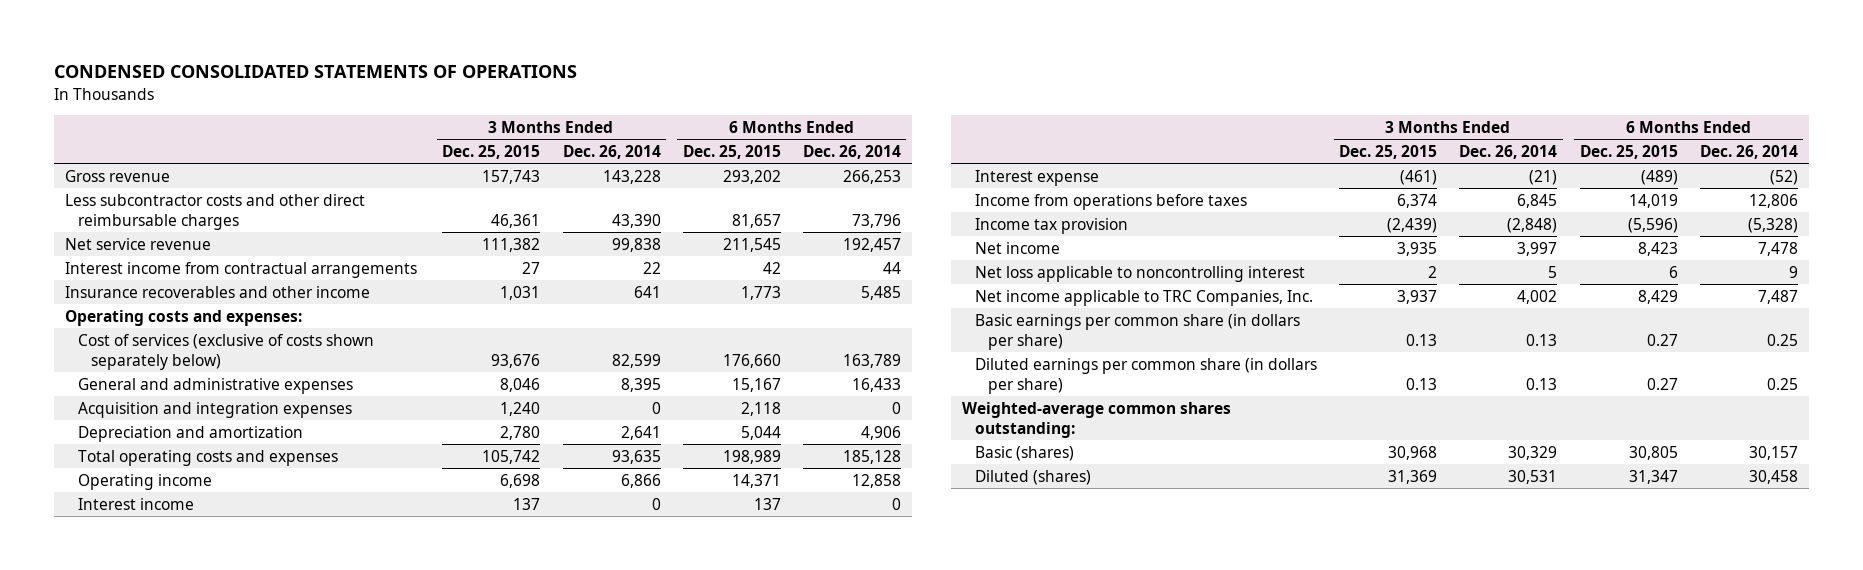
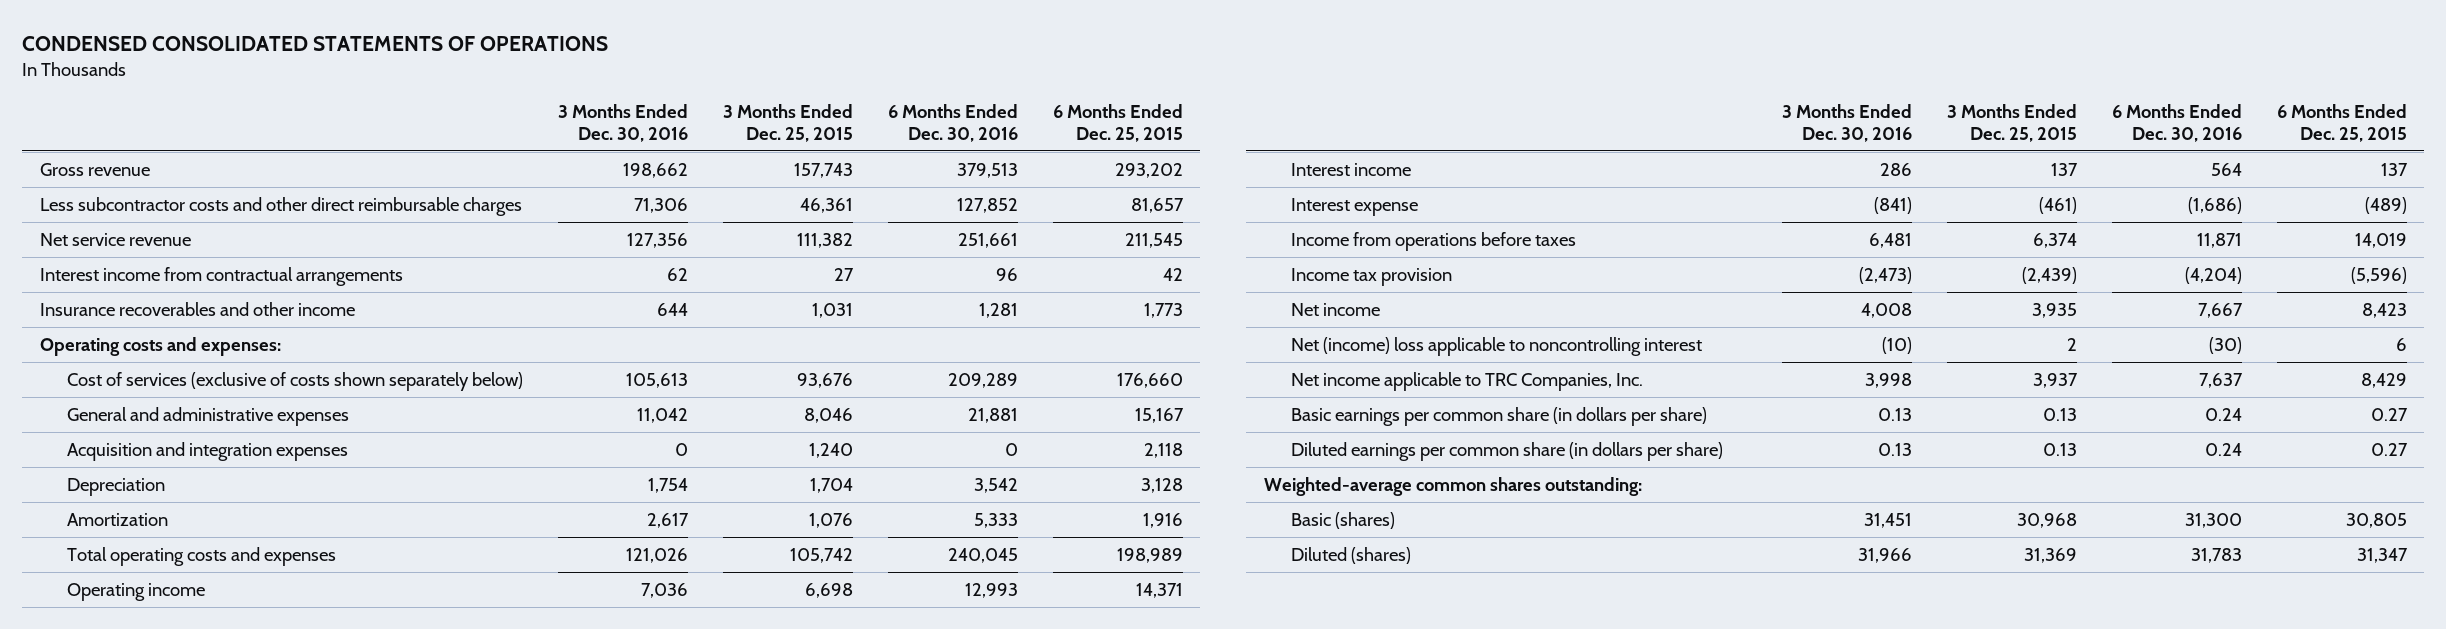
[562,145,661,160] Dec. 26, 2014 -> none
[802,145,901,160] Dec. 26, 2014 -> none
none -> [557,104,688,142] 3 Months Ended Dec. 30, 2016
none -> [887,104,1018,142] 6 Months Ended Dec. 30, 2016
[78,425,304,442] Depreciation and amortization -> none
none -> [66,478,165,497] Depreciation
none -> [66,513,168,527] Amortization
[975,265,1306,282] Net loss applicable to noncontrolling interest -> [1290,337,1702,357] Net (income) loss applicable to noncontrolling interest

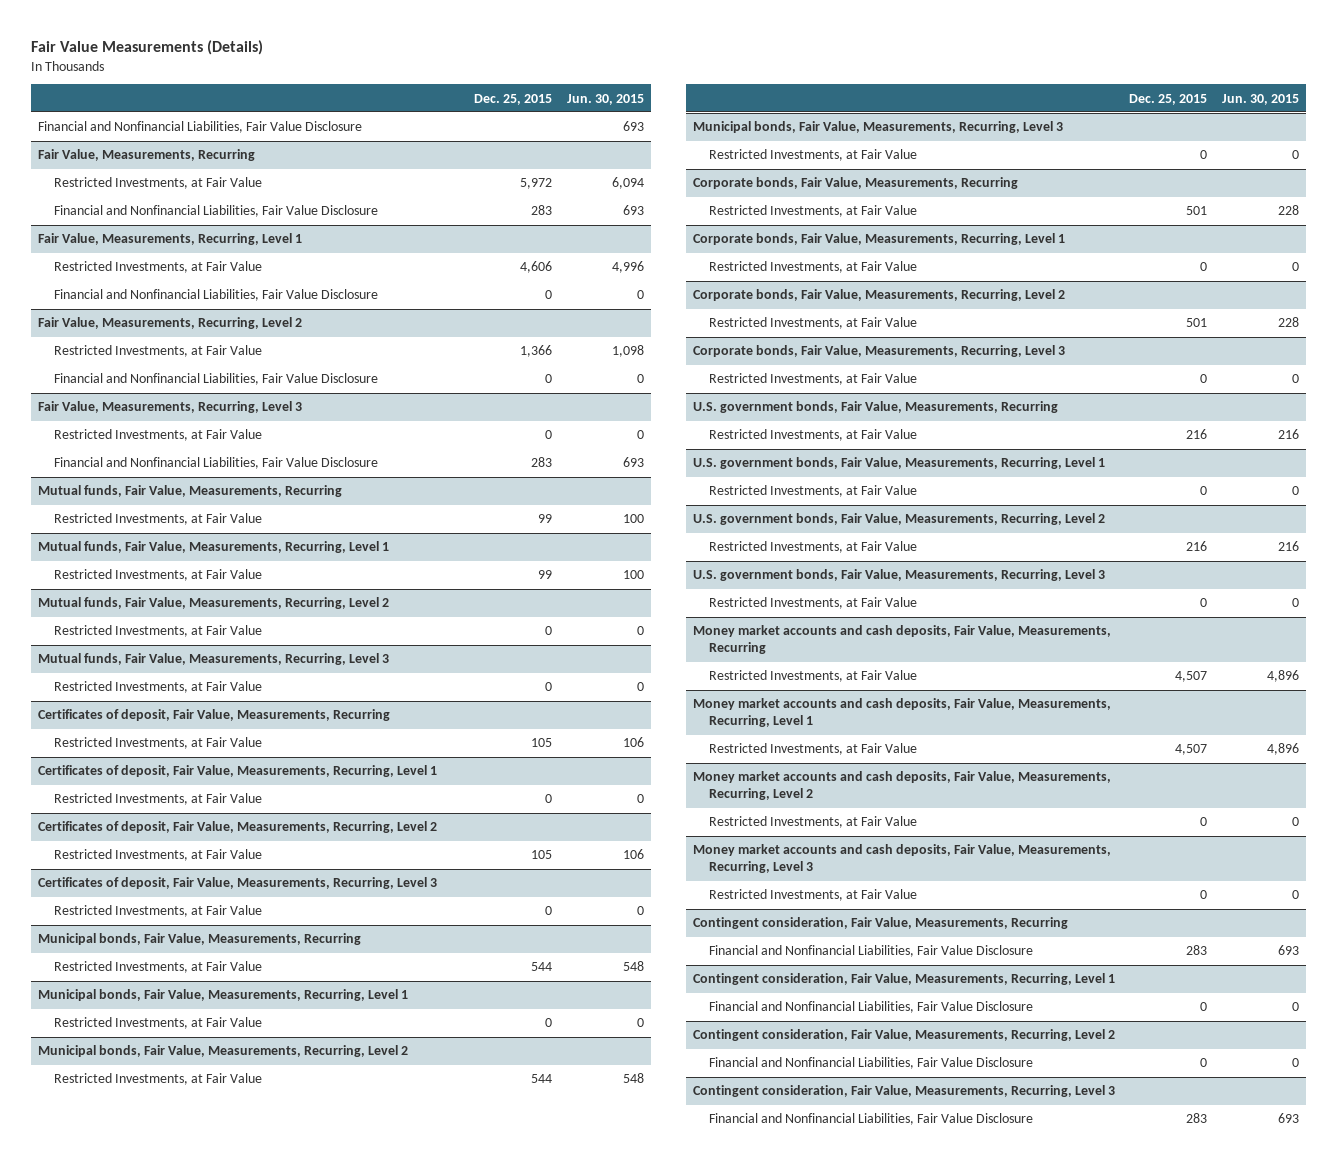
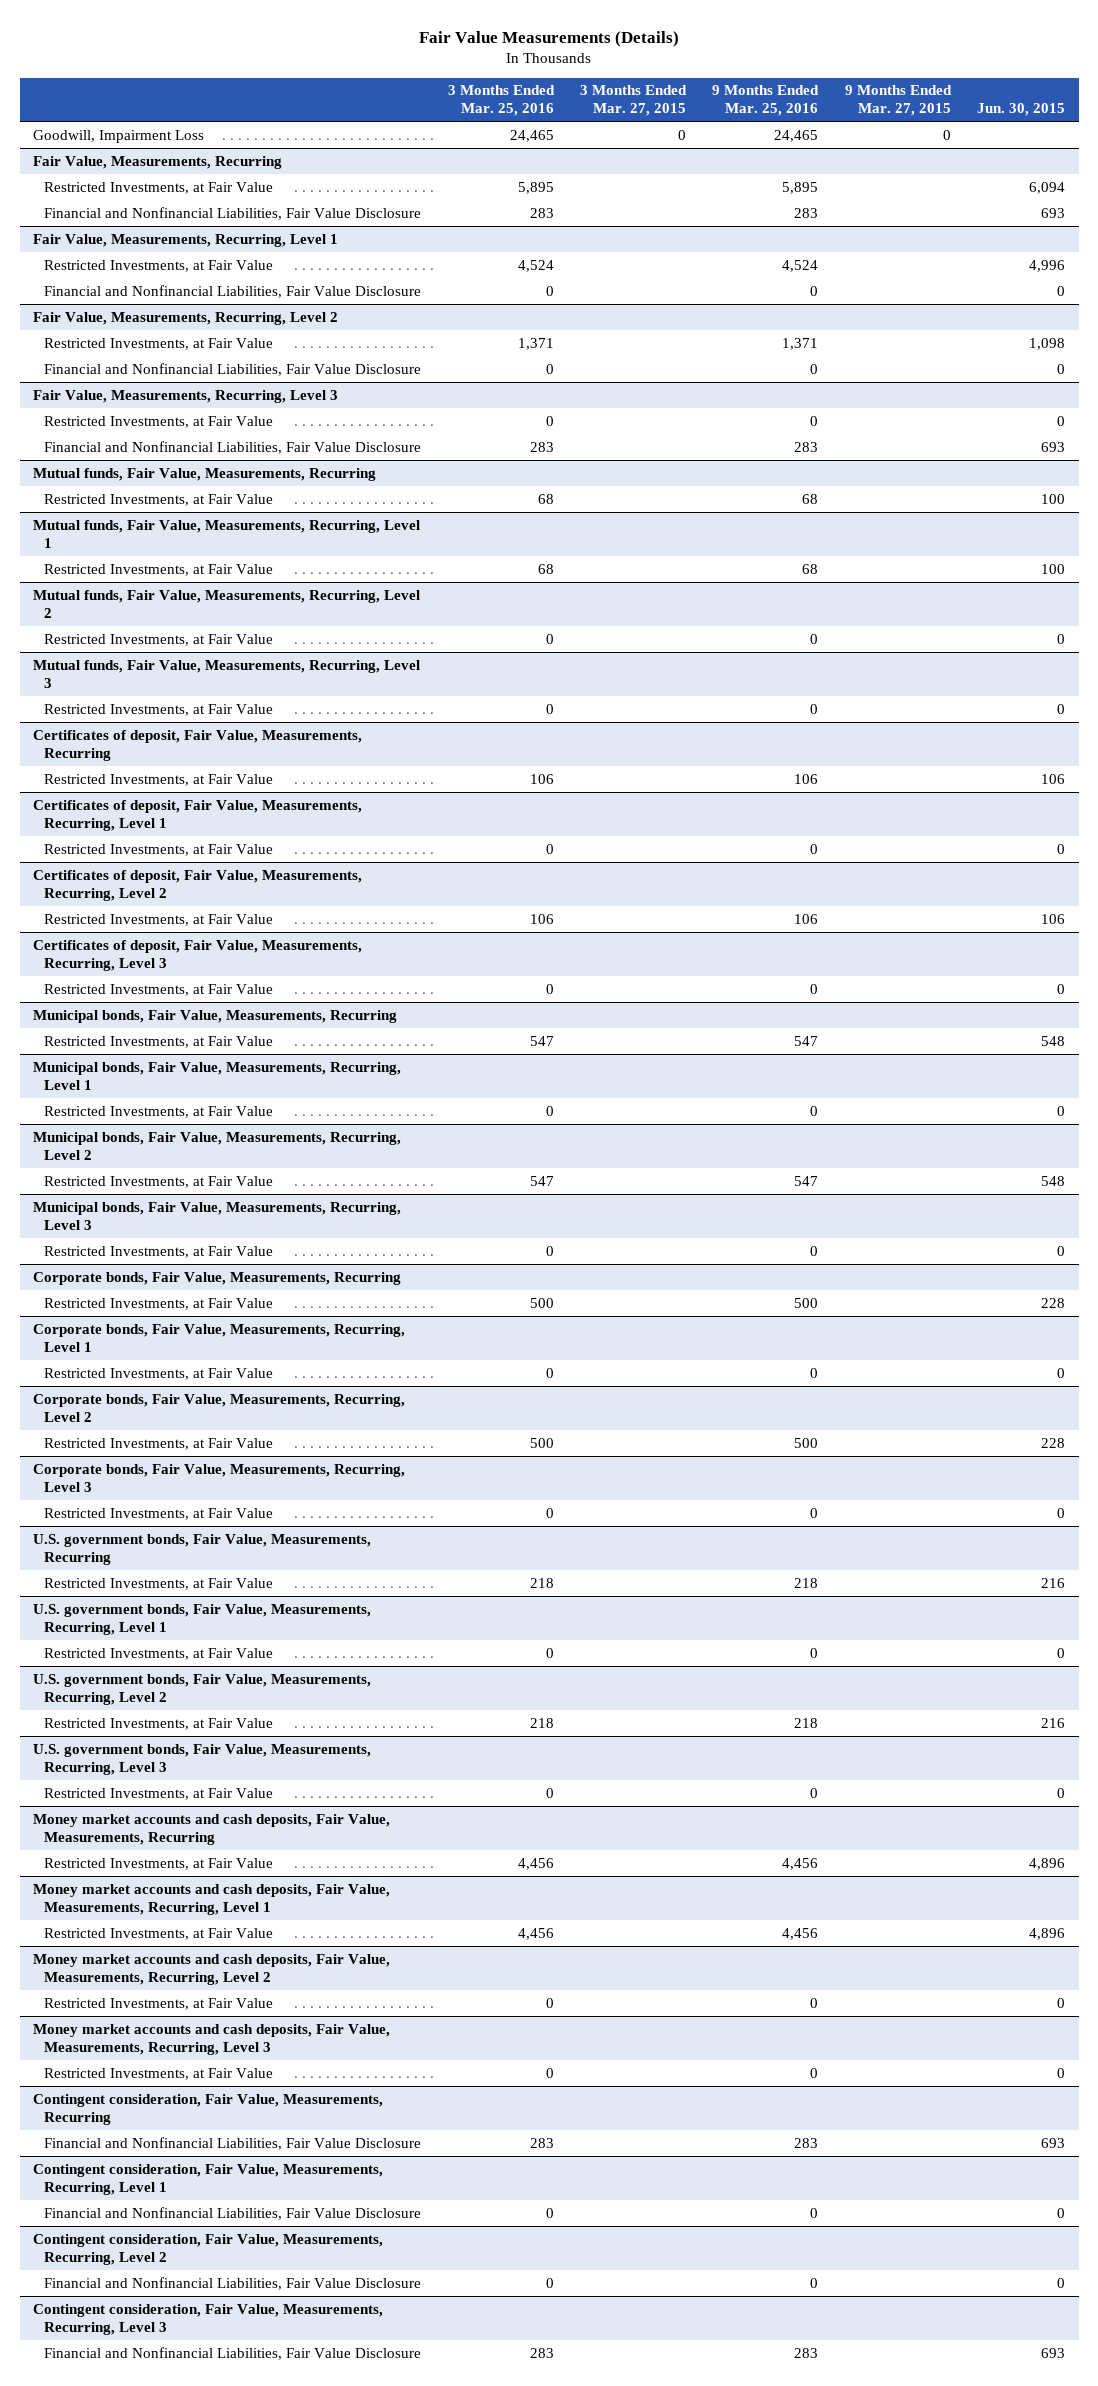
[474,93,553,105] Dec. 25, 2015 -> none
none -> [447,85,555,117] 3 Months Ended Mar. 25, 2016
none -> [580,85,688,117] 3 Months Ended Mar. 27, 2015
none -> [712,85,820,117] 9 Months Ended Mar. 25, 2016
none -> [844,85,952,117] 9 Months Ended Mar. 27, 2015
[37,121,362,134] Financial and Nonfinancial Liabilities, Fair Value Disclosure -> none
none -> [32,129,204,143] Goodwill, Impairment Loss

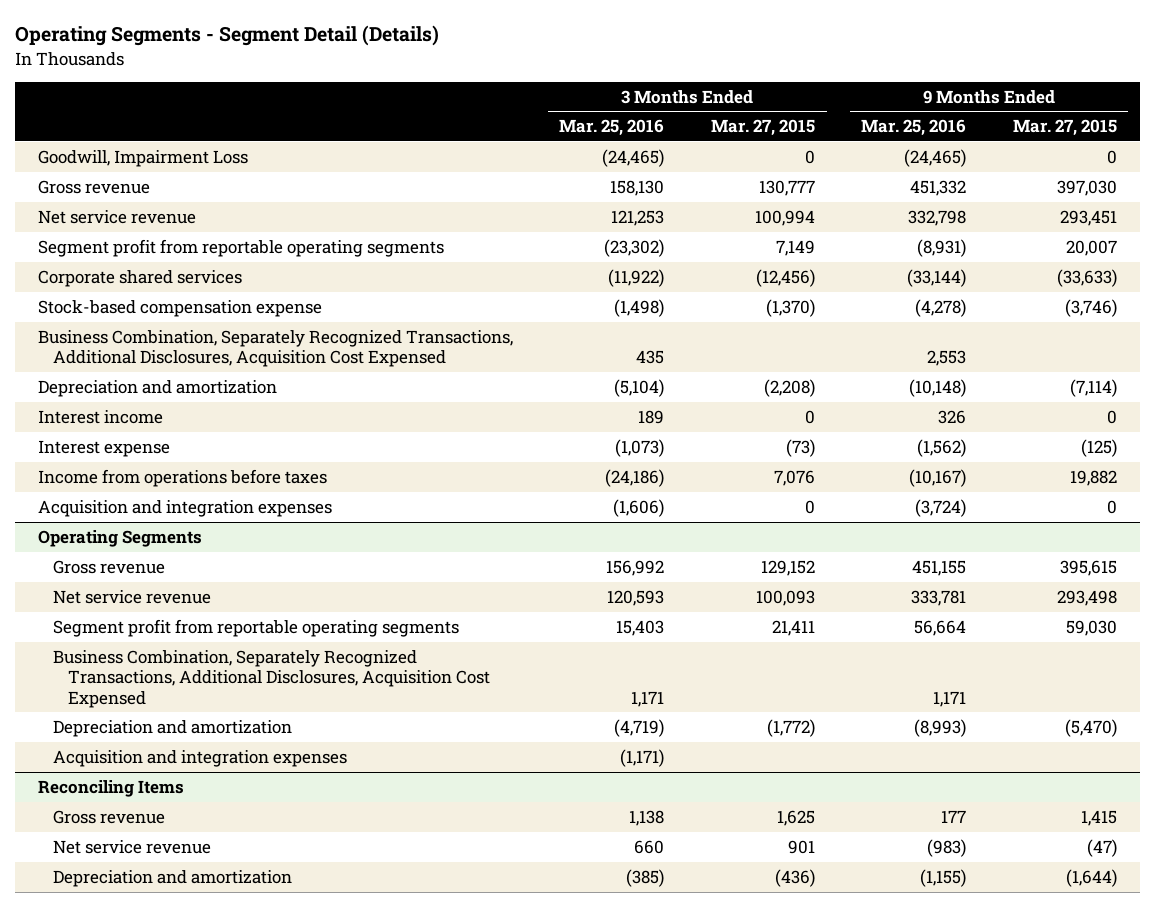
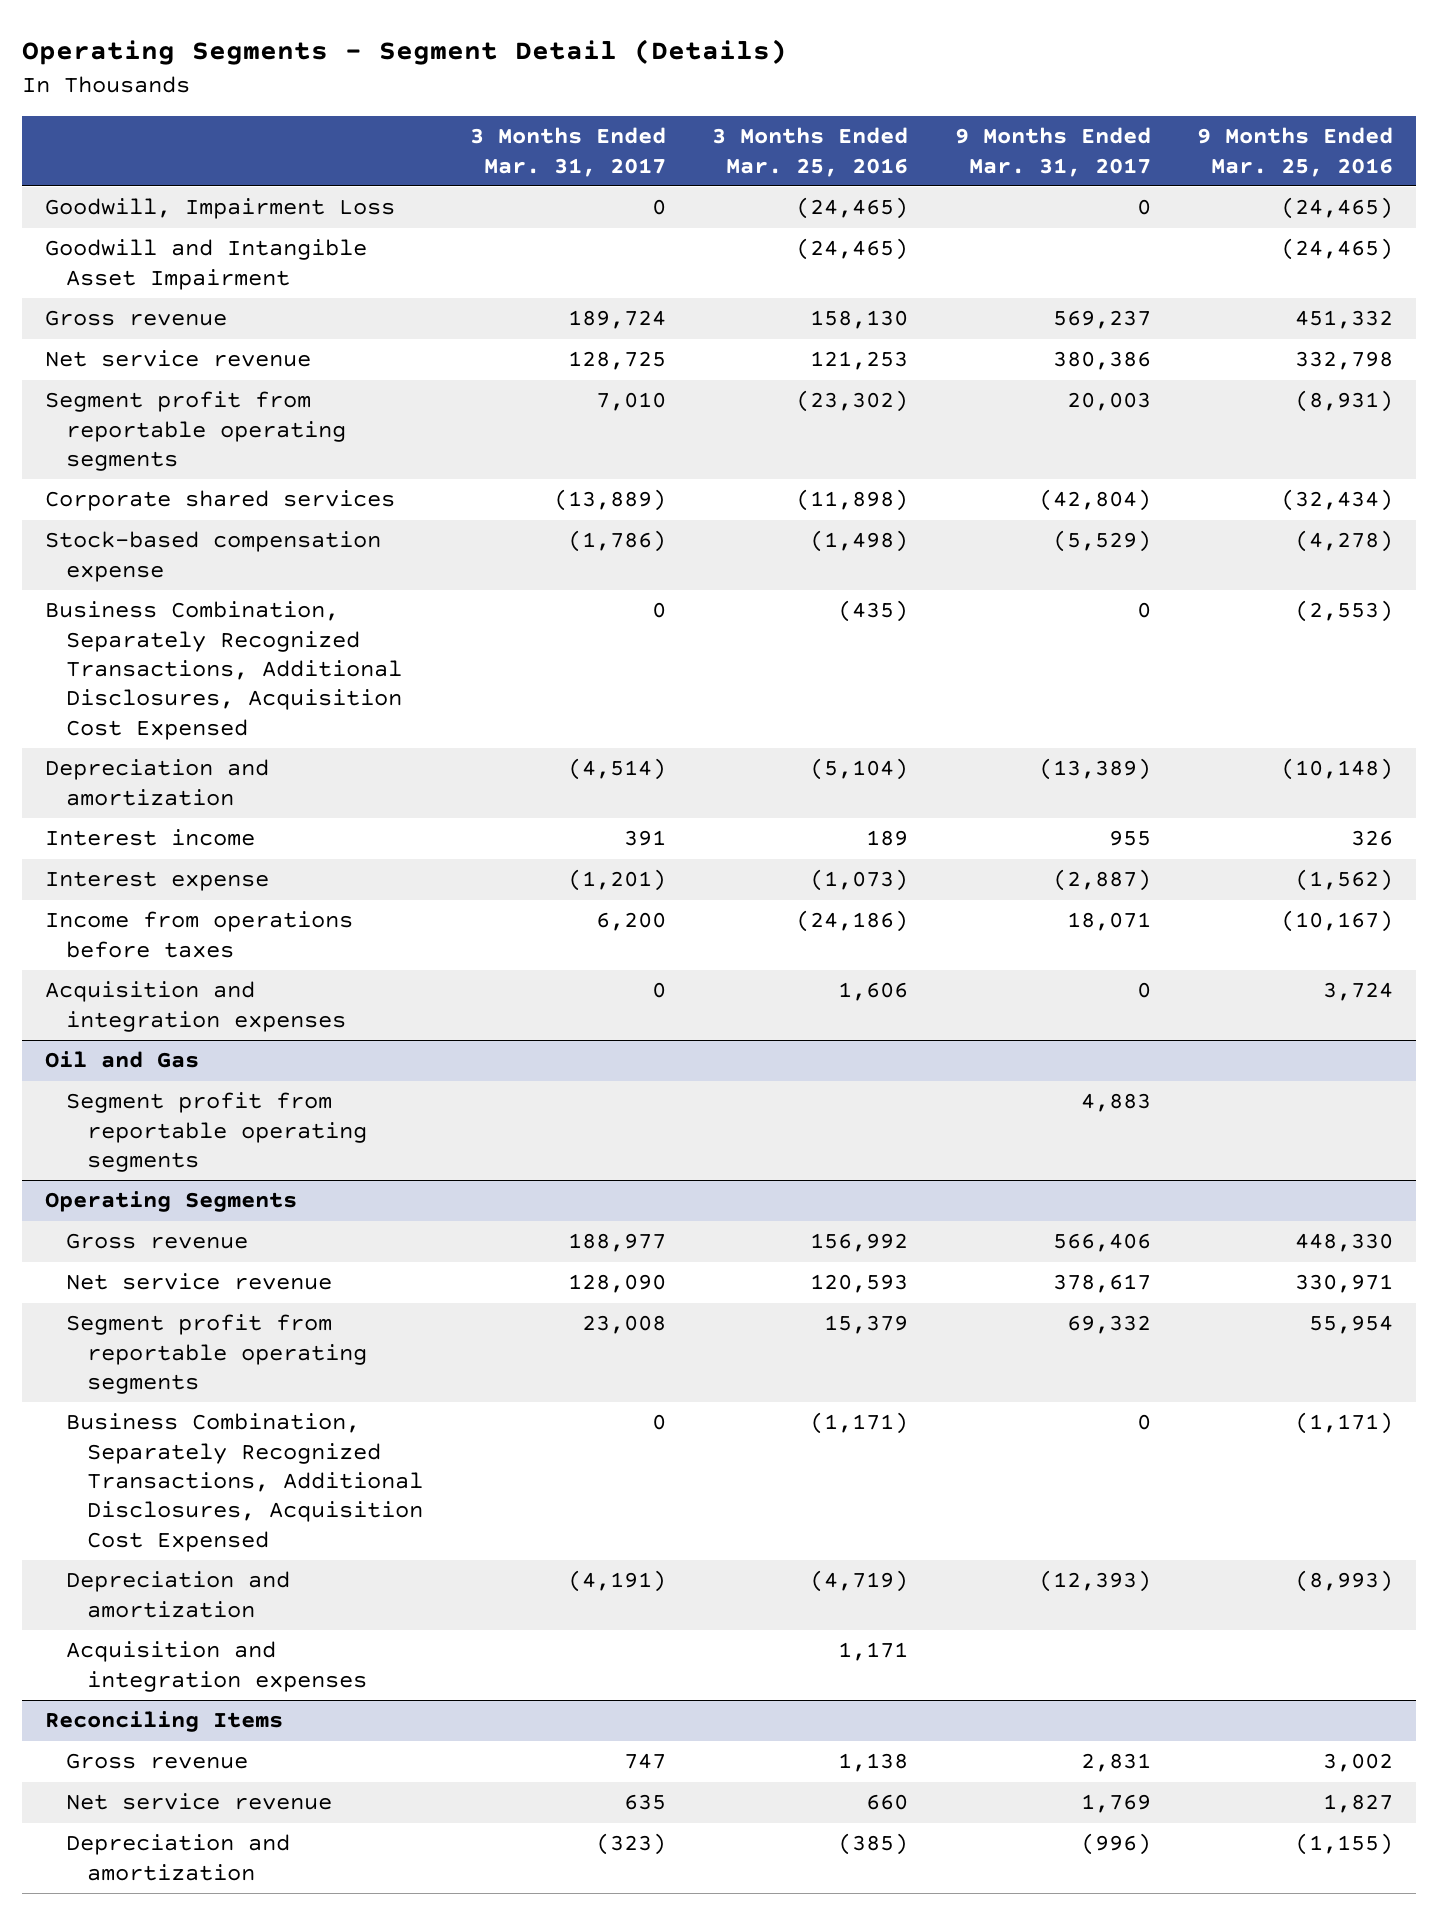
[710,119,815,137] Mar. 27, 2015 -> none
[1012,119,1117,137] Mar. 27, 2015 -> none
none -> [469,127,666,177] 3 Months Ended Mar. 31, 2017
none -> [954,127,1151,177] 9 Months Ended Mar. 31, 2017
none -> [44,239,367,290] Goodwill and Intangible Asset Impairment
[608,268,665,287] (11,922) -> [796,489,909,512] (11,898)
[907,268,967,287] (33,144) -> [1281,489,1394,512] (32,434)
[636,350,665,365] 435 -> [838,600,909,623] (435)
[927,350,967,367] 2,553 -> [1295,600,1394,623] (2,553)
[613,498,665,517] (1,606) -> [838,982,909,1002] 1,606
[915,498,967,517] (3,724) -> [1323,982,1394,1002] 3,724
none -> [44,1051,199,1069] Oil and Gas
none -> [66,1092,368,1173] Segment profit from reportable operating segments
[912,559,967,576] 451,155 -> [1295,1233,1394,1253] 448,330
[911,589,967,606] 333,781 -> [1295,1274,1394,1294] 330,971
[616,619,665,636] 15,403 -> [824,1315,909,1335] 15,379
[914,619,967,636] 56,664 -> [1309,1315,1394,1335] 55,954
[631,690,665,707] 1,171 -> [810,1412,909,1435] (1,171)
[933,690,967,707] 1,171 -> [1295,1412,1394,1435] (1,171)
[620,748,665,767] (1,171) -> [838,1642,909,1662] 1,171
[941,809,967,823] 177 -> [1323,1753,1394,1773] 3,002
[927,838,967,857] (983) -> [1323,1794,1394,1814] 1,827

